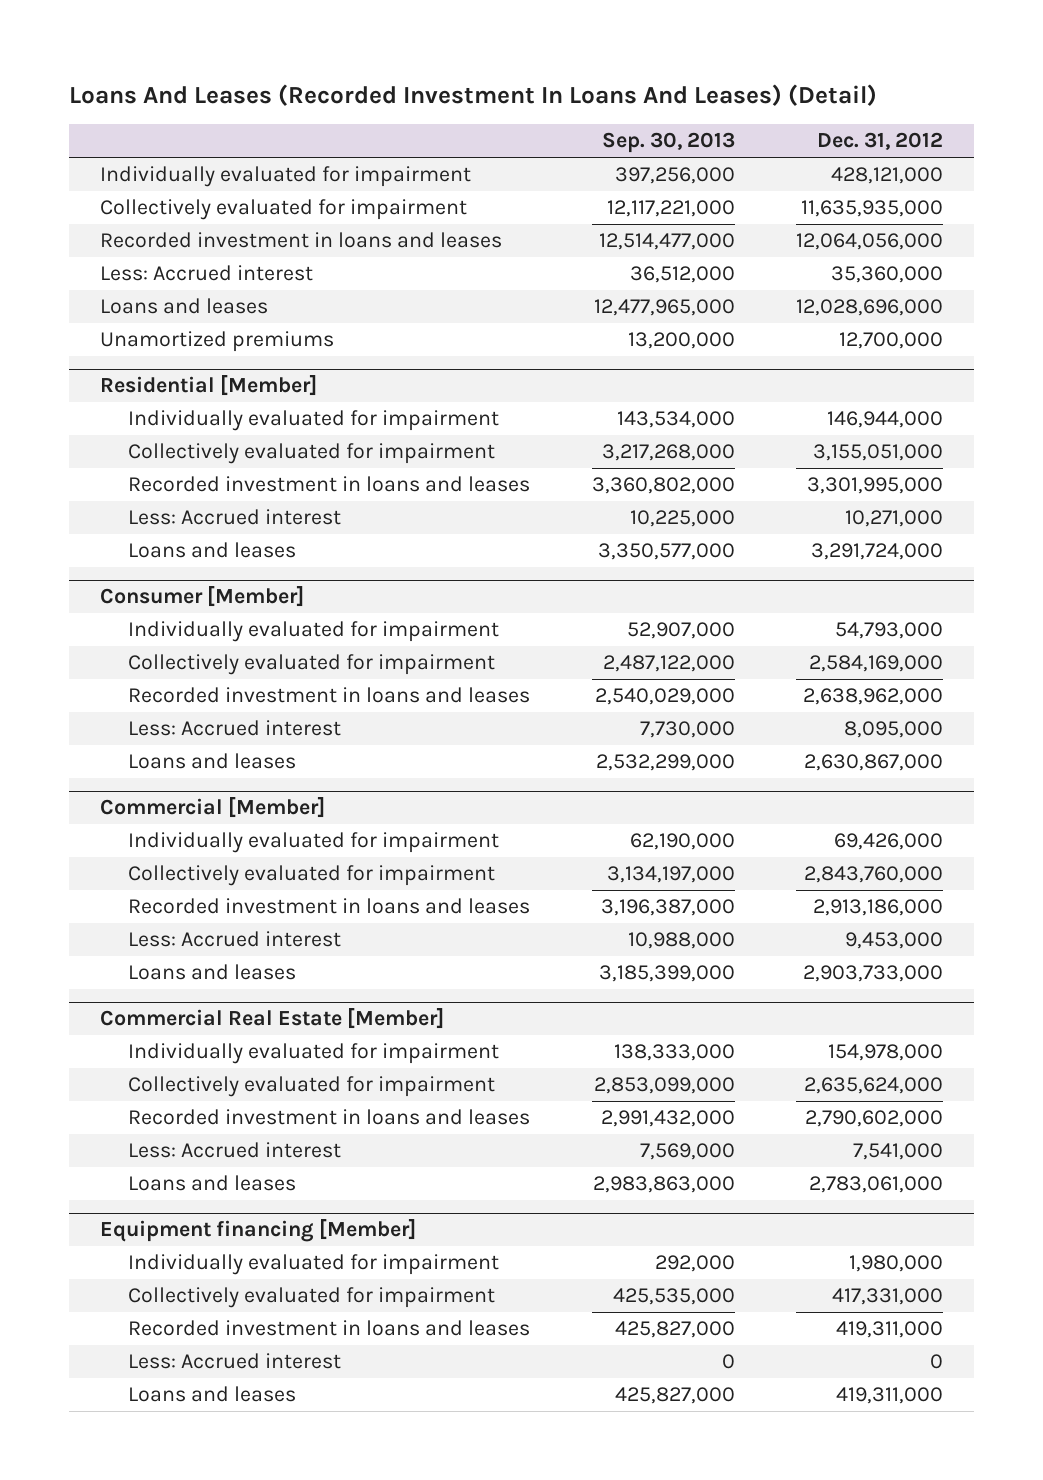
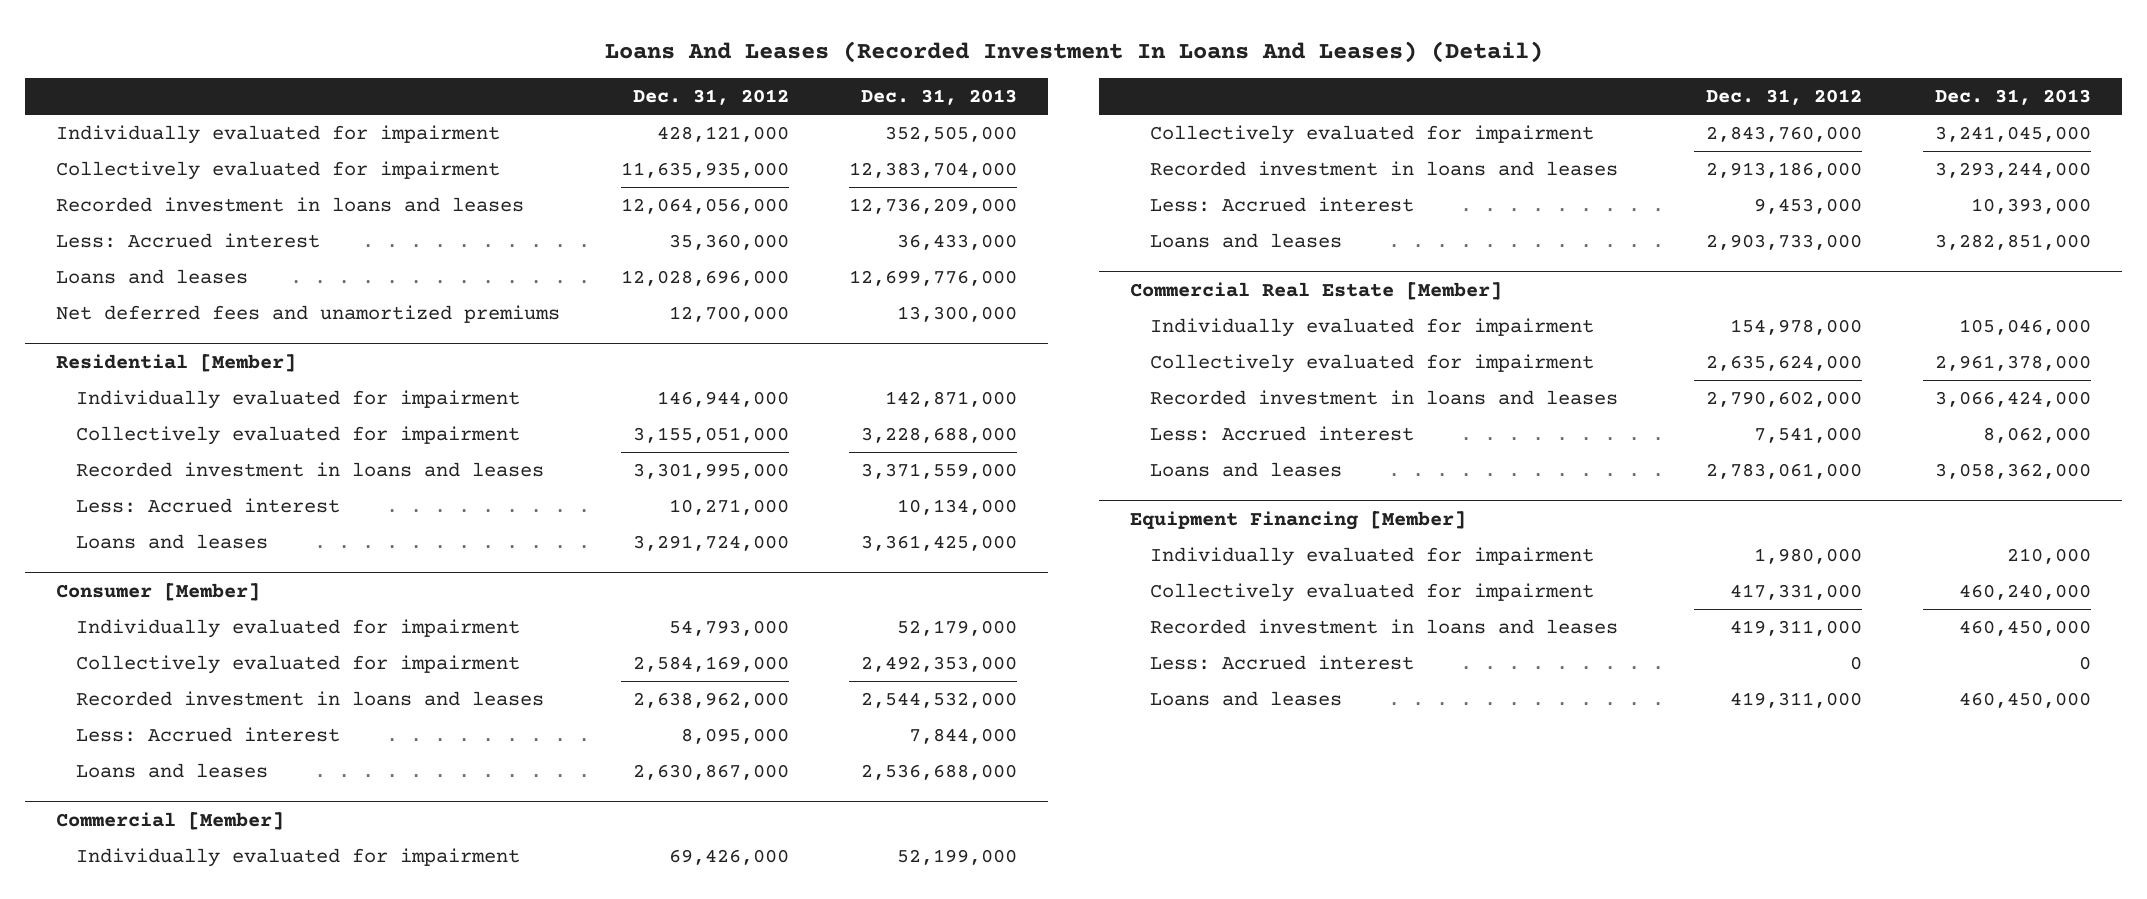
[601,132,735,154] Sep. 30, 2013 -> none
none -> [861,89,1018,106] Dec. 31, 2013
[100,331,335,353] Unamortized premiums -> [55,305,560,324] Net deferred fees and unamortized premiums
[100,1219,417,1243] Equipment financing [Member] -> [1129,510,1466,530] Equipment Financing [Member]

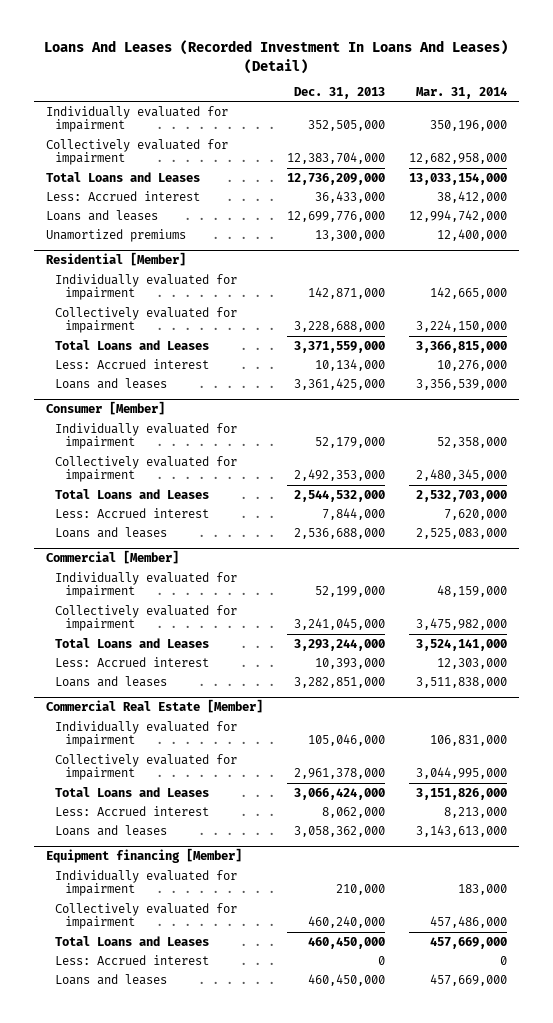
[632,89,789,106] Dec. 31, 2012 -> none
none -> [415,87,507,100] Mar. 31, 2014
[55,197,524,213] Recorded investment in loans and leases -> [45,171,200,182] Total Loans and Leases
[55,305,560,324] Net deferred fees and unamortized premiums -> [45,228,186,242] Unamortized premiums
[76,462,545,478] Recorded investment in loans and leases -> [55,339,210,350] Total Loans and Leases
[76,691,545,707] Recorded investment in loans and leases -> [55,488,210,499] Total Loans and Leases
[1150,161,1619,177] Recorded investment in loans and leases -> [55,637,210,648] Total Loans and Leases
[1150,390,1619,406] Recorded investment in loans and leases -> [55,786,210,797] Total Loans and Leases
[1129,510,1466,530] Equipment Financing [Member] -> [45,848,242,864] Equipment financing [Member]
[1150,619,1619,635] Recorded investment in loans and leases -> [55,935,210,946] Total Loans and Leases

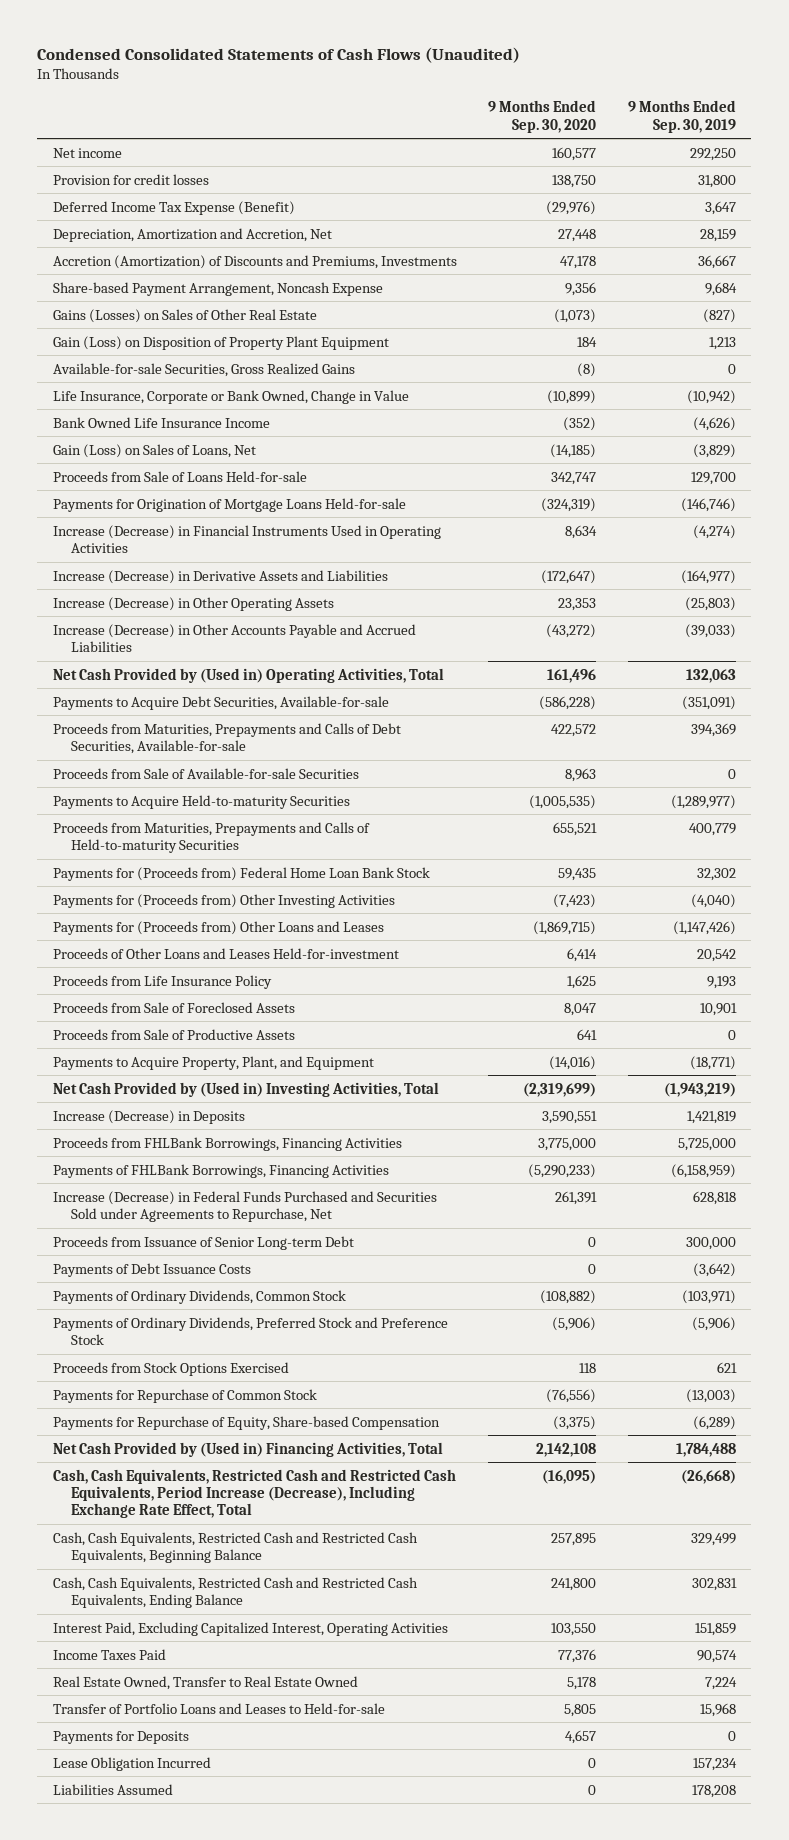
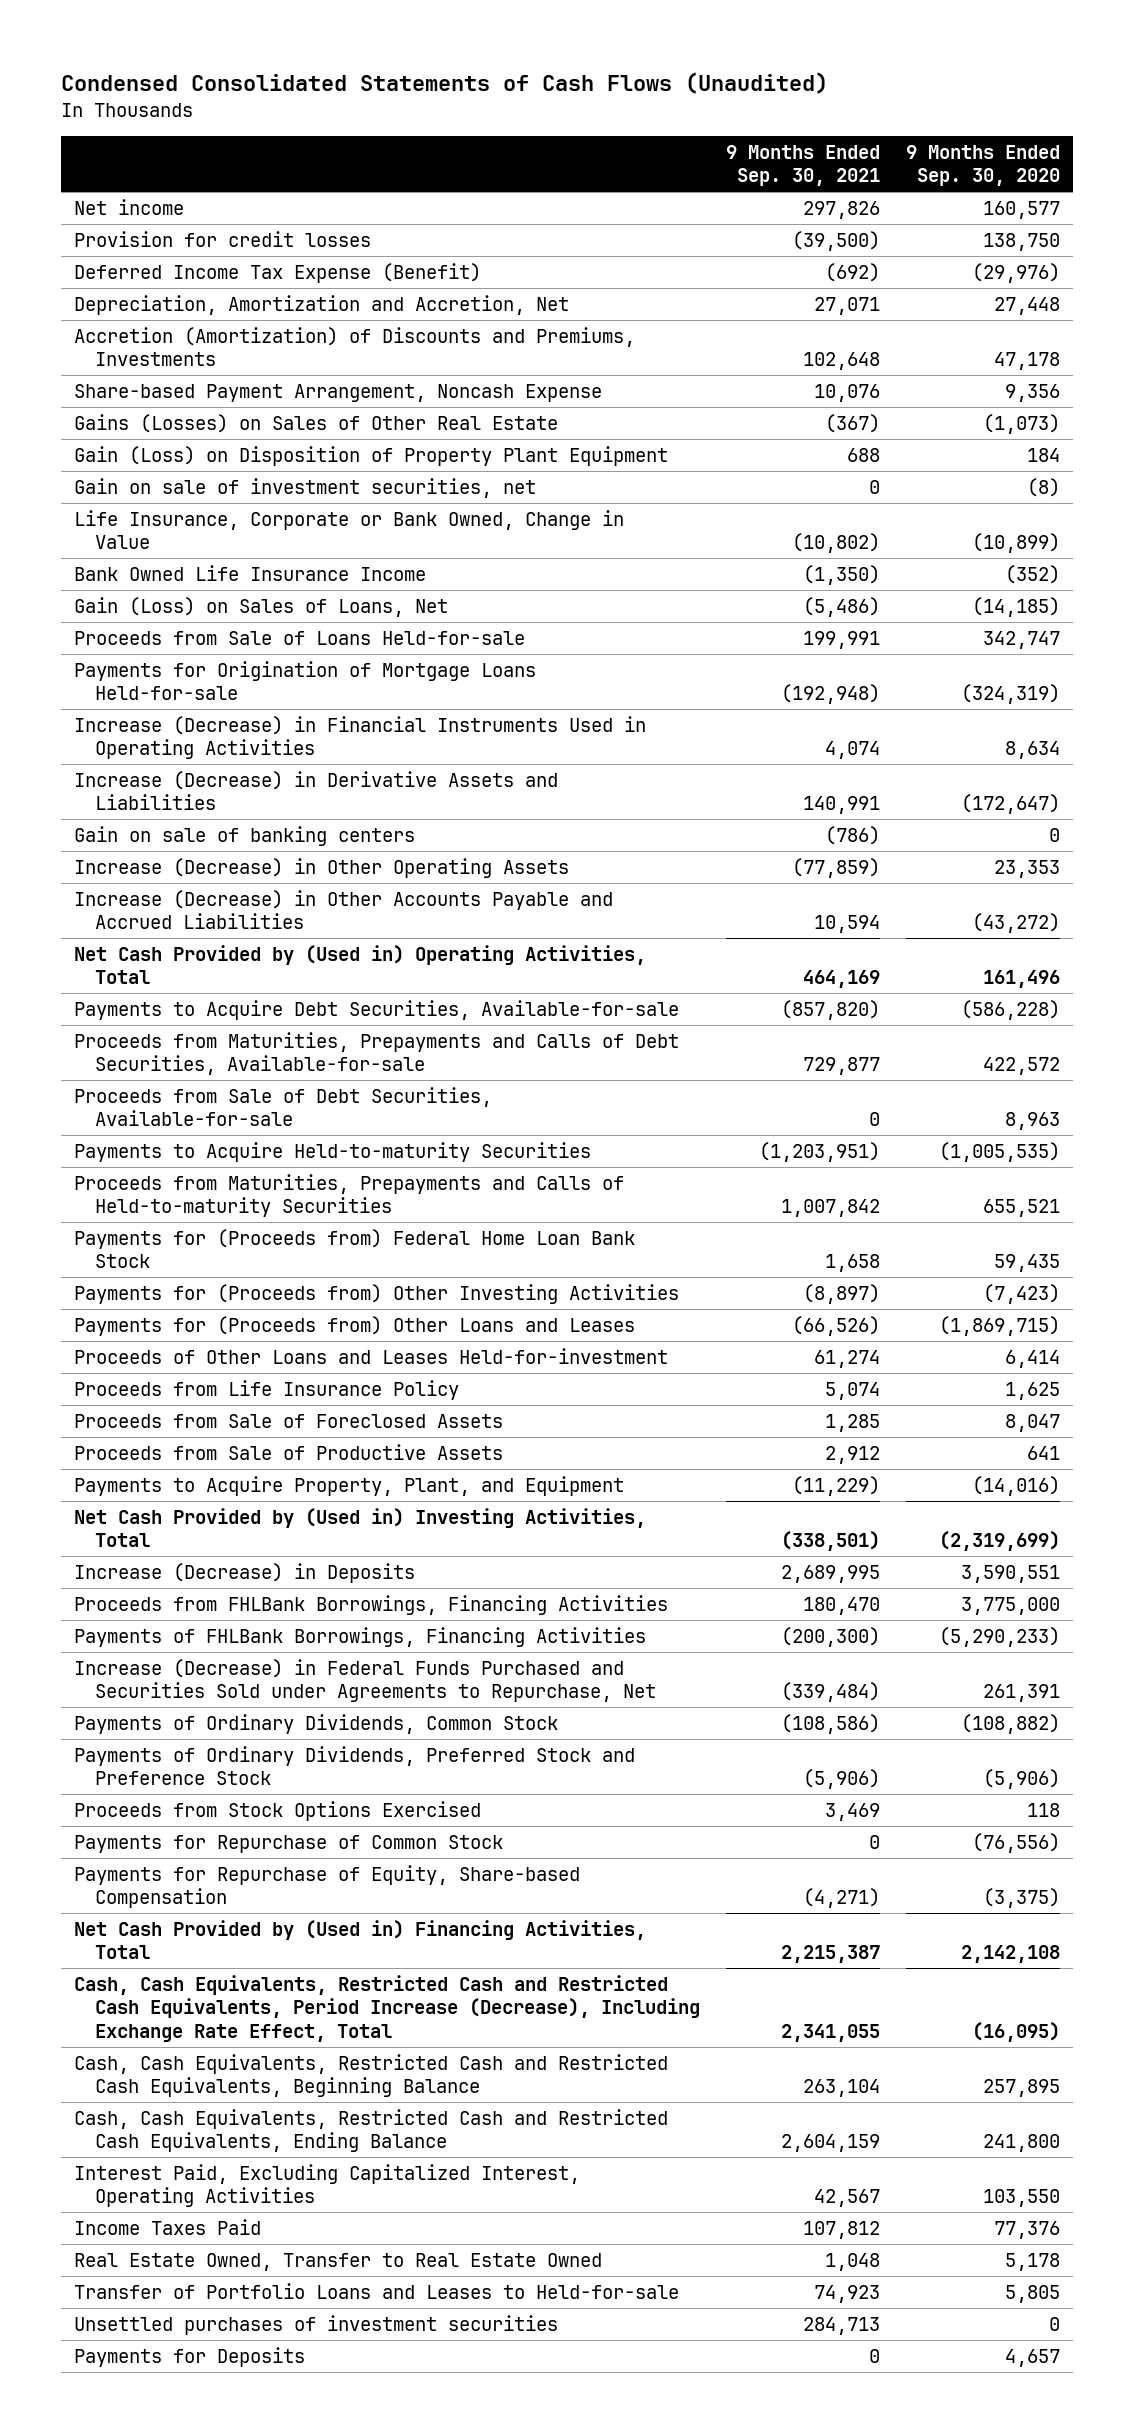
[627,100,736,133] 9 Months Ended Sep. 30, 2019 -> none
none -> [726,144,881,187] 9 Months Ended Sep. 30, 2021
[52,362,355,377] Available-for-sale Securities, Gross Realized Gains -> none
none -> [73,477,536,498] Gain on sale of investment securities, net
none -> [73,825,415,846] Gain on sale of banking centers
[52,767,359,779] Proceeds from Sale of Available-for-sale Securities -> [73,1086,492,1127] Proceeds from Sale of Debt Securities, Available-for-sale
[52,1235,354,1250] Proceeds from Issuance of Senior Long-term Debt -> none
[52,1262,251,1277] Payments of Debt Issuance Costs -> none
none -> [73,2314,558,2335] Unsettled purchases of investment securities
[52,1756,211,1771] Lease Obligation Incurred -> none
[52,1783,173,1795] Liabilities Assumed -> none

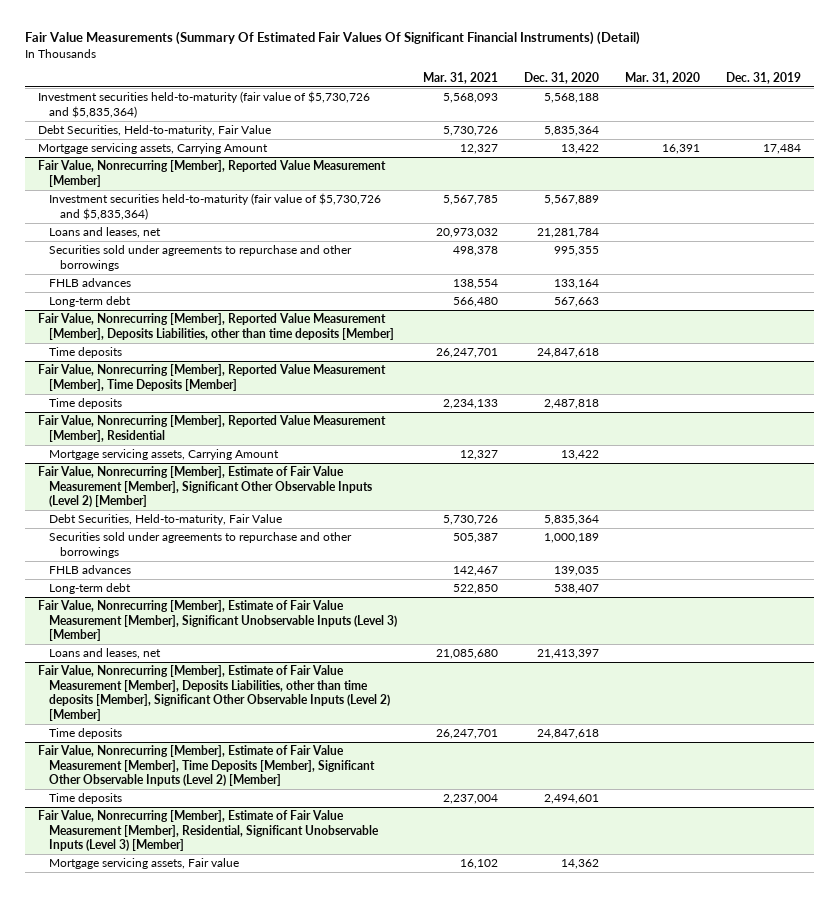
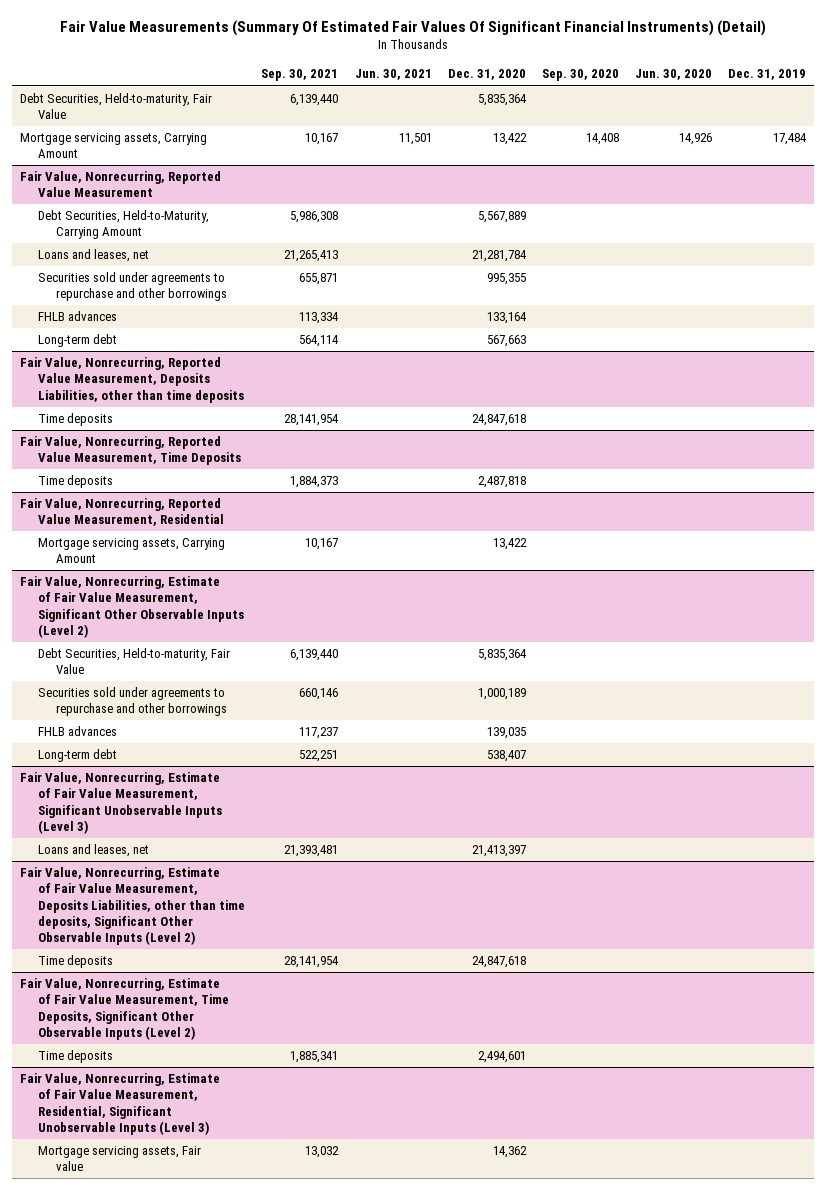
[423,72,499,85] Mar. 31, 2021 -> none
[625,72,701,85] Mar. 31, 2020 -> none
none -> [261,69,339,82] Sep. 30, 2021
none -> [354,69,432,81] Jun. 30, 2021
none -> [541,69,619,82] Sep. 30, 2020
none -> [634,69,712,81] Jun. 30, 2020
[37,91,370,118] Investment securities held-to-maturity (fair value of $5,730,726 and $5,835,364) -> none
[37,160,386,187] Fair Value, Nonrecurring [Member], Reported Value Measurement [Member] -> [20,171,222,198] Fair Value, Nonrecurring, Reported Value Measurement
[48,193,381,220] Investment securities held-to-maturity (fair value of $5,730,726 and $5,835,364) -> [38,210,210,240] Debt Securities, Held-to-Maturity, Carrying Amount
[37,313,394,340] Fair Value, Nonrecurring [Member], Reported Value Measurement [Member], Deposits Liabilities, other than time deposits [Member] -> [20,357,245,403] Fair Value, Nonrecurring, Reported Value Measurement, Deposits Liabilities, other than time deposits
[37,364,386,391] Fair Value, Nonrecurring [Member], Reported Value Measurement [Member], Time Deposits [Member] -> [20,436,242,466] Fair Value, Nonrecurring, Reported Value Measurement, Time Deposits
[37,415,386,442] Fair Value, Nonrecurring [Member], Reported Value Measurement [Member], Residential -> [20,498,225,527] Fair Value, Nonrecurring, Reported Value Measurement, Residential
[37,466,372,508] Fair Value, Nonrecurring [Member], Estimate of Fair Value Measurement [Member], Significant Other Observable Inputs (Level 2) [Member] -> [20,576,245,638] Fair Value, Nonrecurring, Estimate of Fair Value Measurement, Significant Other Observable Inputs (Level 2)
[37,600,397,642] Fair Value, Nonrecurring [Member], Estimate of Fair Value Measurement [Member], Significant Unobservable Inputs (Level 3) [Member] -> [20,772,223,834] Fair Value, Nonrecurring, Estimate of Fair Value Measurement, Significant Unobservable Inputs (Level 3)
[37,665,390,721] Fair Value, Nonrecurring [Member], Estimate of Fair Value Measurement [Member], Deposits Liabilities, other than time deposits [Member], Significant Other Observable Inputs (Level 2) [Member] -> [20,867,246,946] Fair Value, Nonrecurring, Estimate of Fair Value Measurement, Deposits Liabilities, other than time deposits, Significant Other Observable Inputs (Level 2)
[37,745,375,787] Fair Value, Nonrecurring [Member], Estimate of Fair Value Measurement [Member], Time Deposits [Member], Significant Other Observable Inputs (Level 2) [Member] -> [20,978,230,1040] Fair Value, Nonrecurring, Estimate of Fair Value Measurement, Time Deposits, Significant Other Observable Inputs (Level 2)
[37,810,379,852] Fair Value, Nonrecurring [Member], Estimate of Fair Value Measurement [Member], Residential, Significant Unobservable Inputs (Level 3) [Member] -> [20,1073,221,1135] Fair Value, Nonrecurring, Estimate of Fair Value Measurement, Residential, Significant Unobservable Inputs (Level 3)

